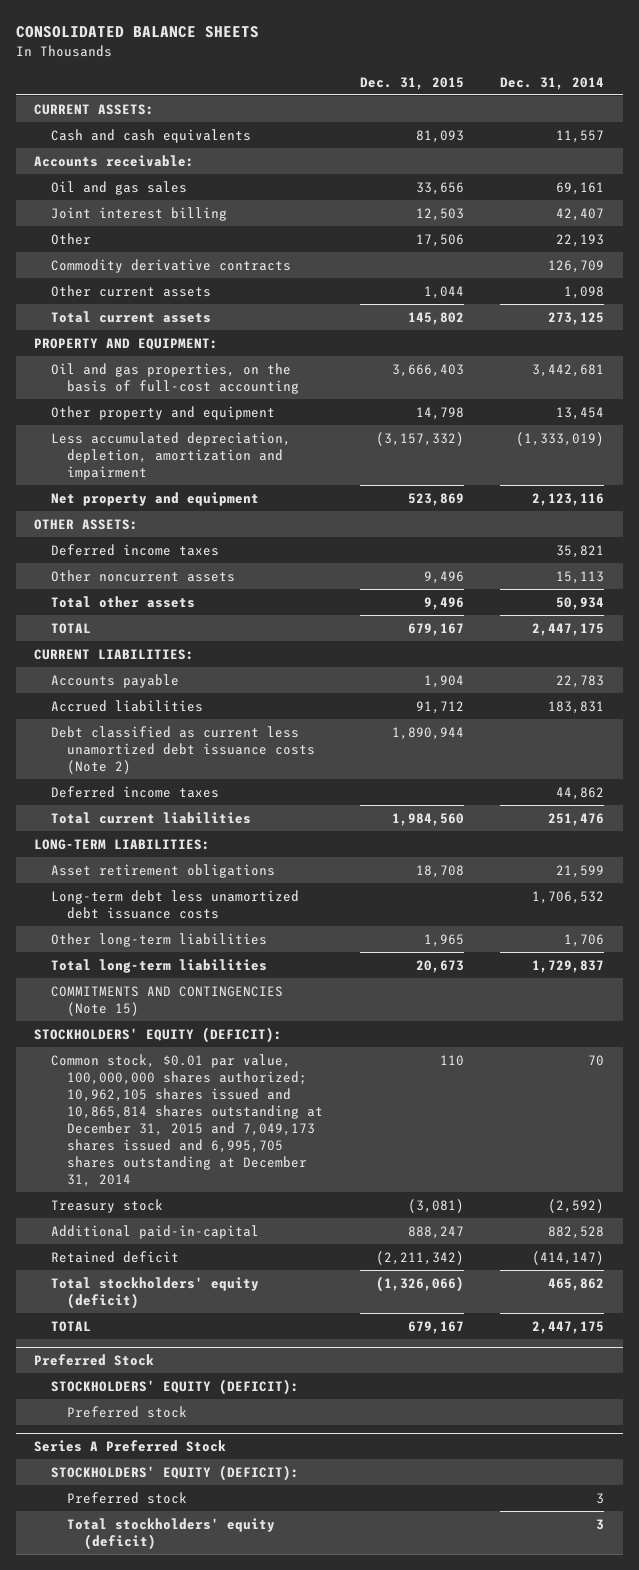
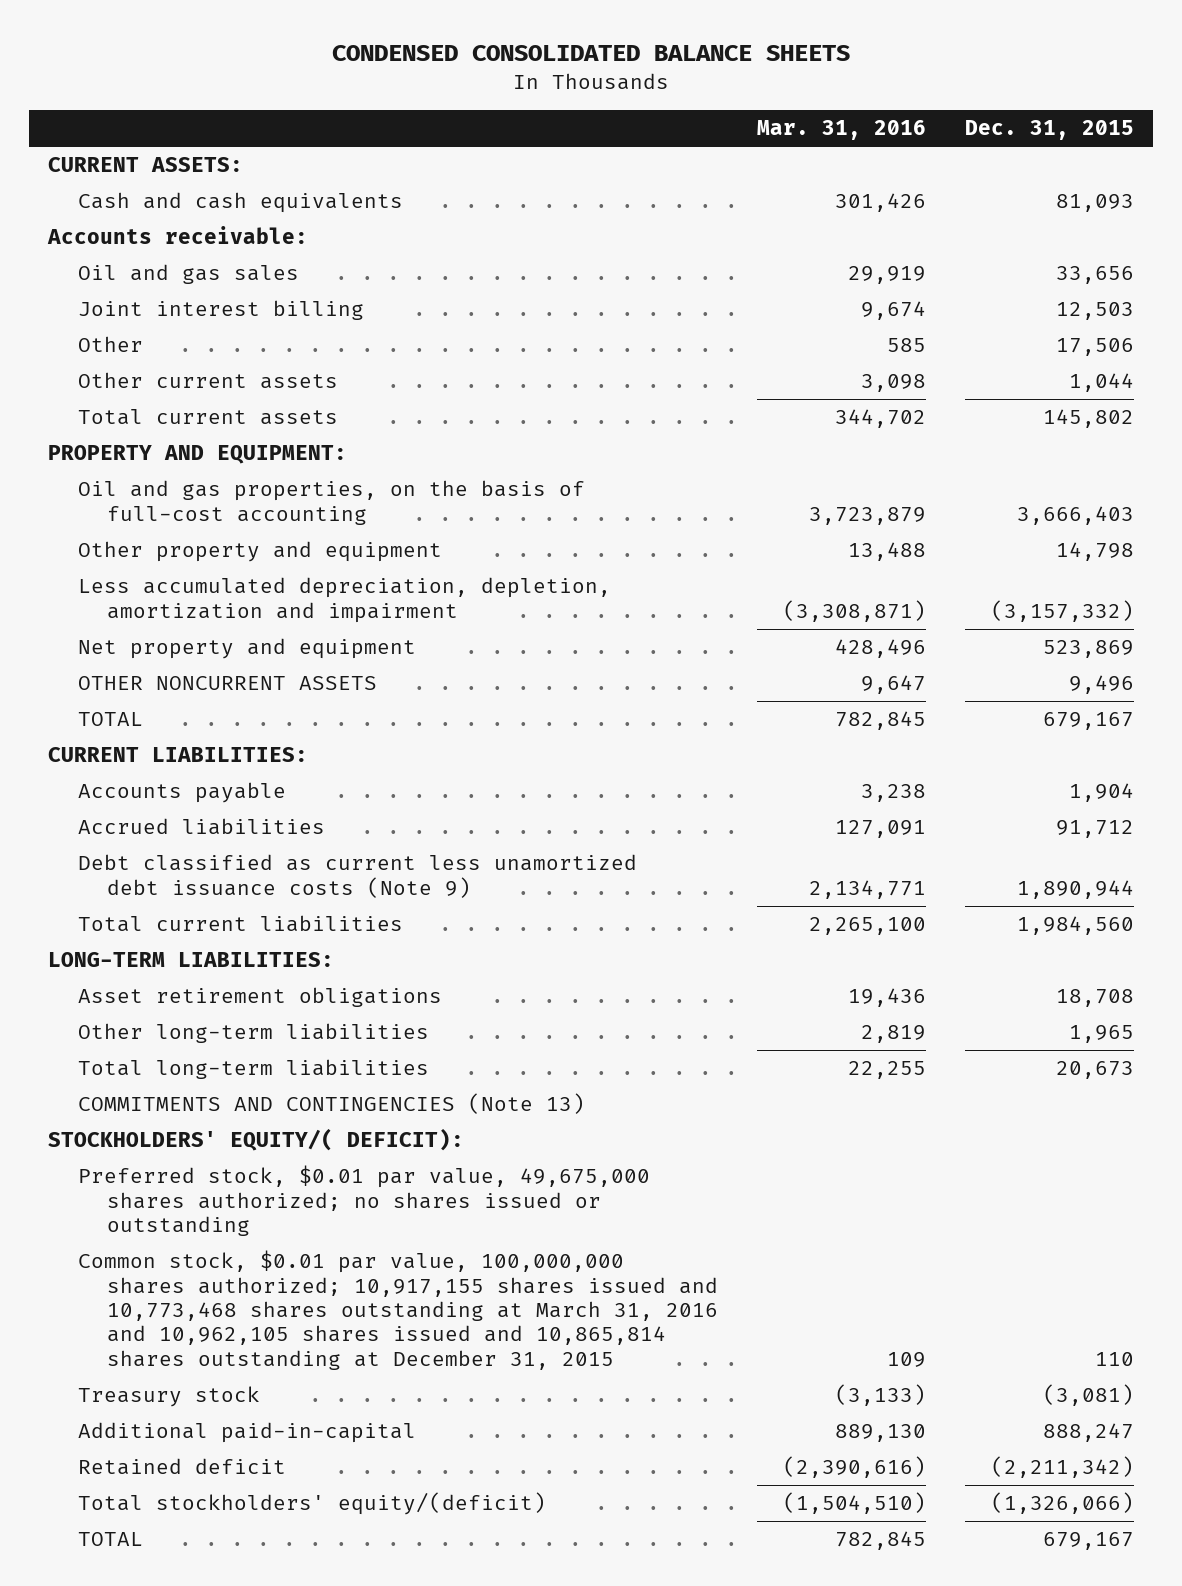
[16,26,260,39] CONSOLIDATED BALANCE SHEETS -> [331,45,850,62] CONDENSED CONSOLIDATED BALANCE SHEETS
[500,76,605,90] Dec. 31, 2014 -> none
none -> [756,119,926,140] Mar. 31, 2016
[50,258,291,273] Commodity derivative contracts -> none
[34,518,139,530] OTHER ASSETS: -> none
[50,543,219,556] Deferred income taxes -> none
[50,595,195,608] Total other assets -> none
[50,569,235,582] Other noncurrent assets -> [77,676,377,691] OTHER NONCURRENT ASSETS
[50,785,219,798] Deferred income taxes -> none
[50,725,316,774] Debt classified as current less unamortized debt issuance costs (Note 2) -> [77,854,637,898] Debt classified as current less unamortized debt issuance costs (Note 9)
[50,889,299,919] Long-term debt less unamortized debt issuance costs -> none
[50,985,283,1016] COMMITMENTS AND CONTINGENCIES (Note 15) -> [77,1093,585,1115] COMMITMENTS AND CONTINGENCIES (Note 13)
[34,1026,283,1043] STOCKHOLDERS' EQUITY (DEFICIT): -> [48,1128,465,1152] STOCKHOLDERS' EQUITY/( DEFICIT):
none -> [77,1165,650,1237] Preferred stock, $0.01 par value, 49,675,000 shares authorized; no shares issued or outstanding
[50,1053,324,1188] Common stock, $0.01 par value, 100,000,000 shares authorized; 10,962,105 shares issued and 10,865,814 shares outstanding at December 31, 2015 and 7,049,173 shares issued and 6,995,705 shares outstanding at December 31, 2014 -> [77,1250,719,1370] Common stock, $0.01 par value, 100,000,000 shares authorized; 10,917,155 shares issued and 10,773,468 shares outstanding at March 31, 2016 and 10,962,105 shares issued and 10,865,814 shares outstanding at December 31, 2015
[50,1276,259,1309] Total stockholders' equity (deficit) -> [77,1492,546,1516] Total stockholders' equity/(deficit)
[34,1354,155,1367] Preferred Stock -> none
[50,1378,299,1395] STOCKHOLDERS' EQUITY (DEFICIT): -> none
[67,1405,188,1418] Preferred stock -> none
[34,1440,227,1453] Series A Preferred Stock -> none
[50,1464,299,1481] STOCKHOLDERS' EQUITY (DEFICIT): -> none
[67,1491,188,1504] Preferred stock -> none
[67,1517,276,1550] Total stockholders' equity (deficit) -> none

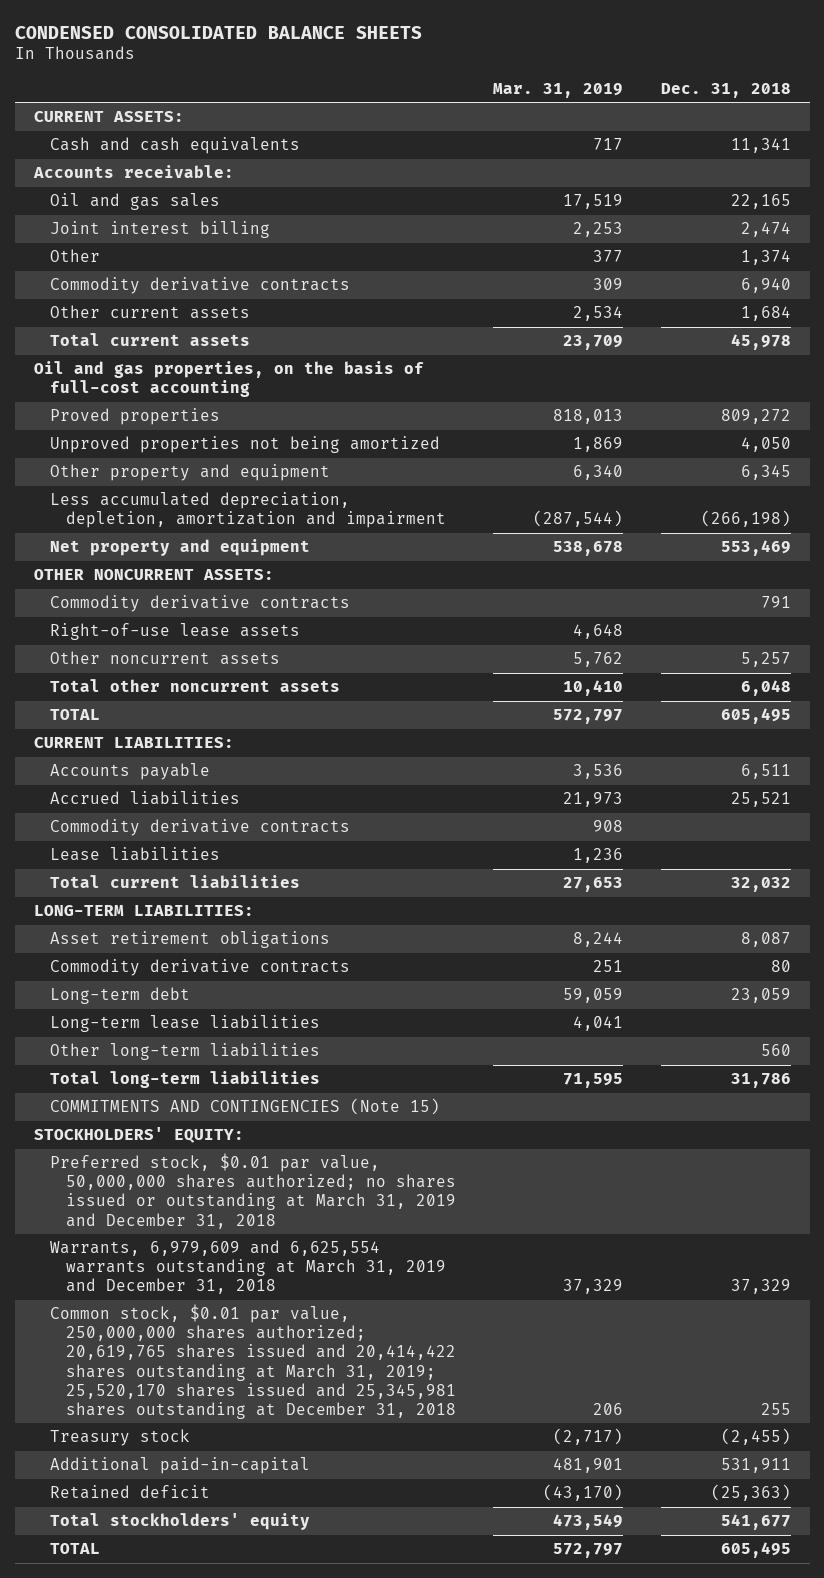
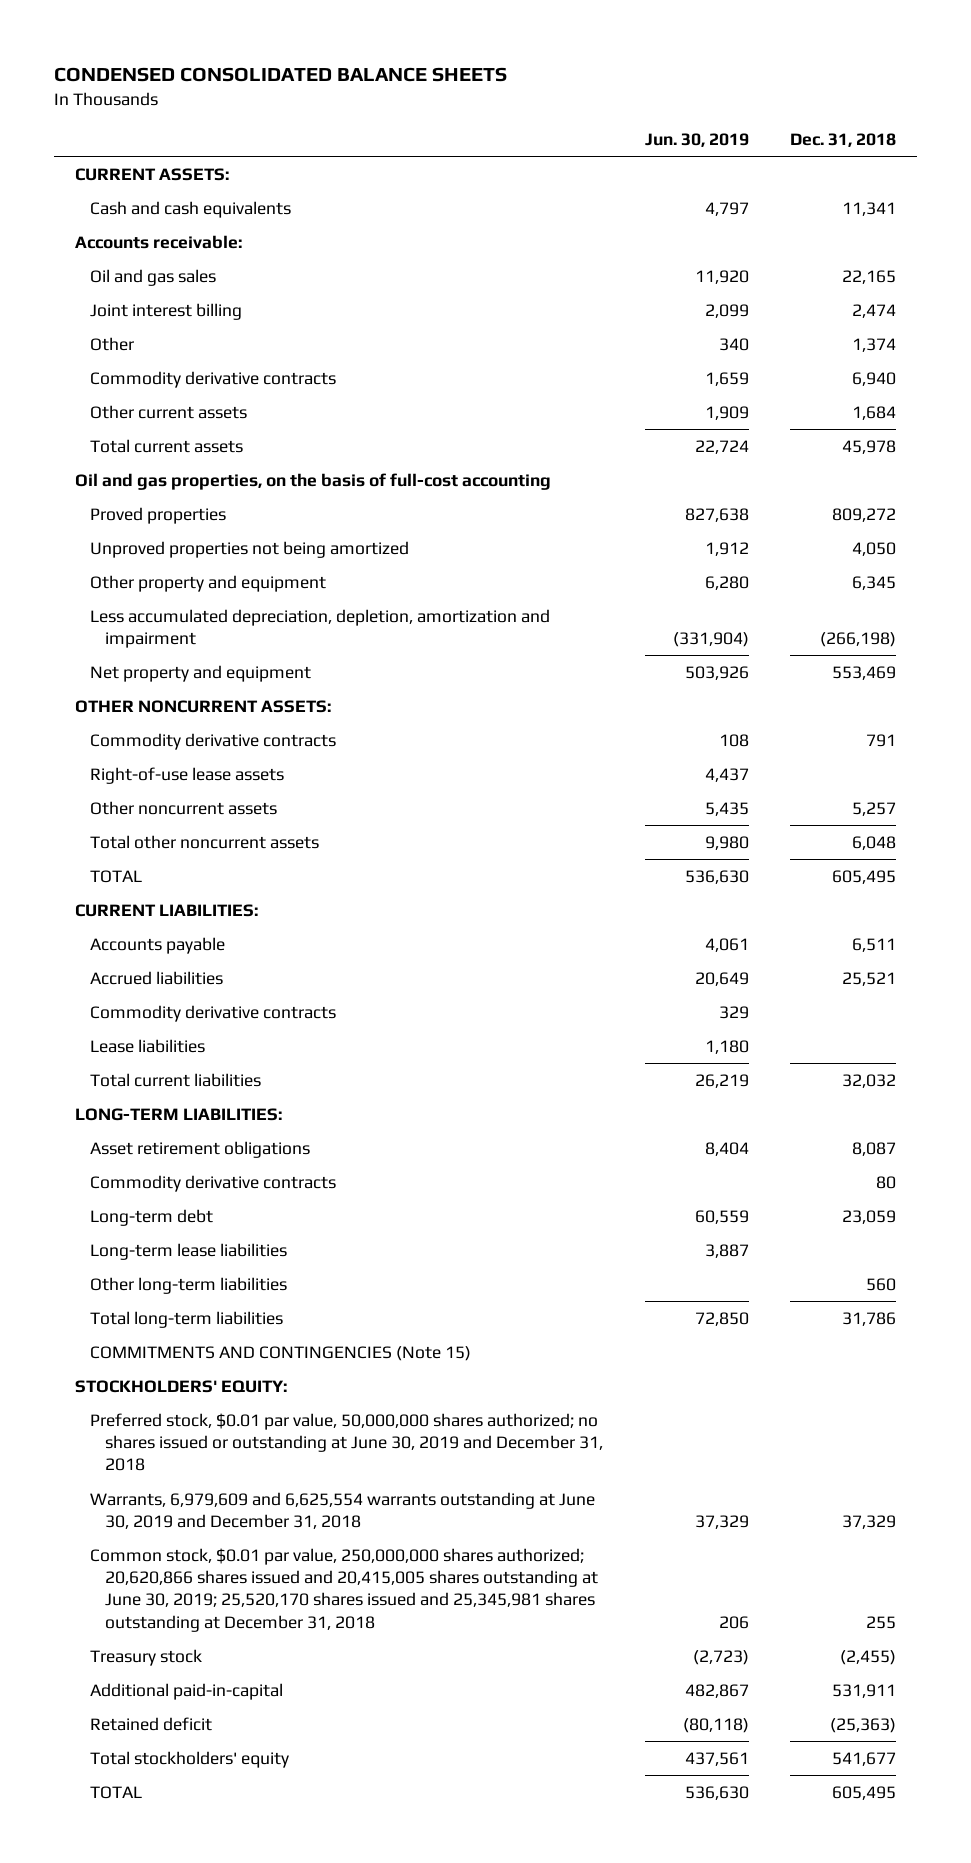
[493,82,624,98] Mar. 31, 2019 -> none
none -> [644,132,749,147] Jun. 30, 2019
[49,1153,456,1229] Preferred stock, $0.01 par value, 50,000,000 shares authorized; no shares issued or outstanding at March 31, 2019 and December 31, 2018 -> [90,1412,604,1472] Preferred stock, $0.01 par value, 50,000,000 shares authorized; no shares issued or outstanding at June 30, 2019 and December 31, 2018
[49,1240,446,1295] Warrants, 6,979,609 and 6,625,554 warrants outstanding at March 31, 2019 and December 31, 2018 -> [90,1491,596,1530] Warrants, 6,979,609 and 6,625,554 warrants outstanding at June 30, 2019 and December 31, 2018
[49,1304,456,1419] Common stock, $0.01 par value, 250,000,000 shares authorized; 20,619,765 shares issued and 20,414,422 shares outstanding at March 31, 2019; 25,520,170 shares issued and 25,345,981 shares outstanding at December 31, 2018 -> [90,1547,599,1632] Common stock, $0.01 par value, 250,000,000 shares authorized; 20,620,866 shares issued and 20,415,005 shares outstanding at June 30, 2019; 25,520,170 shares issued and 25,345,981 shares outstanding at December 31, 2018

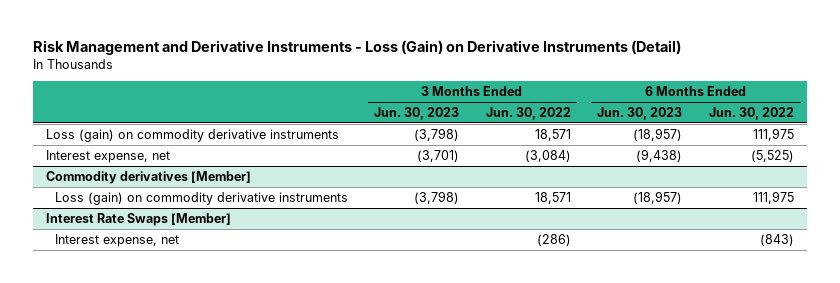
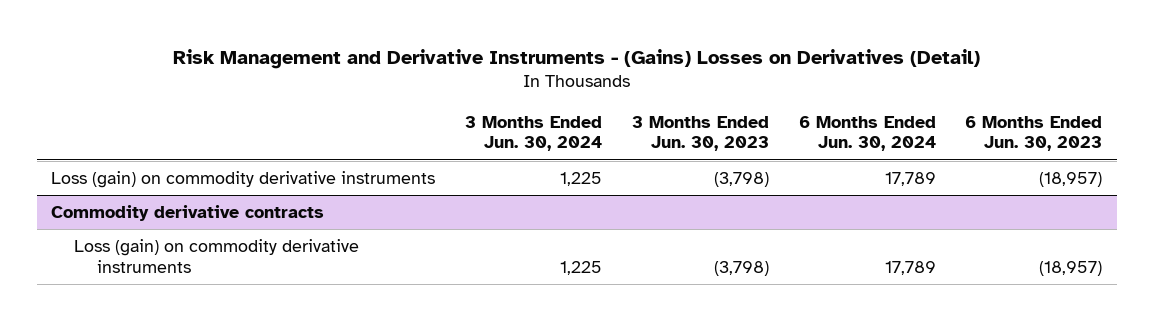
[32,39,681,55] Risk Management and Derivative Instruments - Loss (Gain) on Derivative Instruments (Detail) -> [172,48,980,69] Risk Management and Derivative Instruments - (Gains) Losses on Derivatives (Detail)
[485,106,571,120] Jun. 30, 2022 -> none
[708,106,794,120] Jun. 30, 2022 -> none
none -> [465,115,603,152] 3 Months Ended Jun. 30, 2024
none -> [798,115,936,152] 6 Months Ended Jun. 30, 2024
[45,149,170,163] Interest expense, net -> none
[45,170,251,184] Commodity derivatives [Member] -> [51,205,325,222] Commodity derivative contracts
[45,212,231,226] Interest Rate Swaps [Member] -> none
[54,233,179,247] Interest expense, net -> none

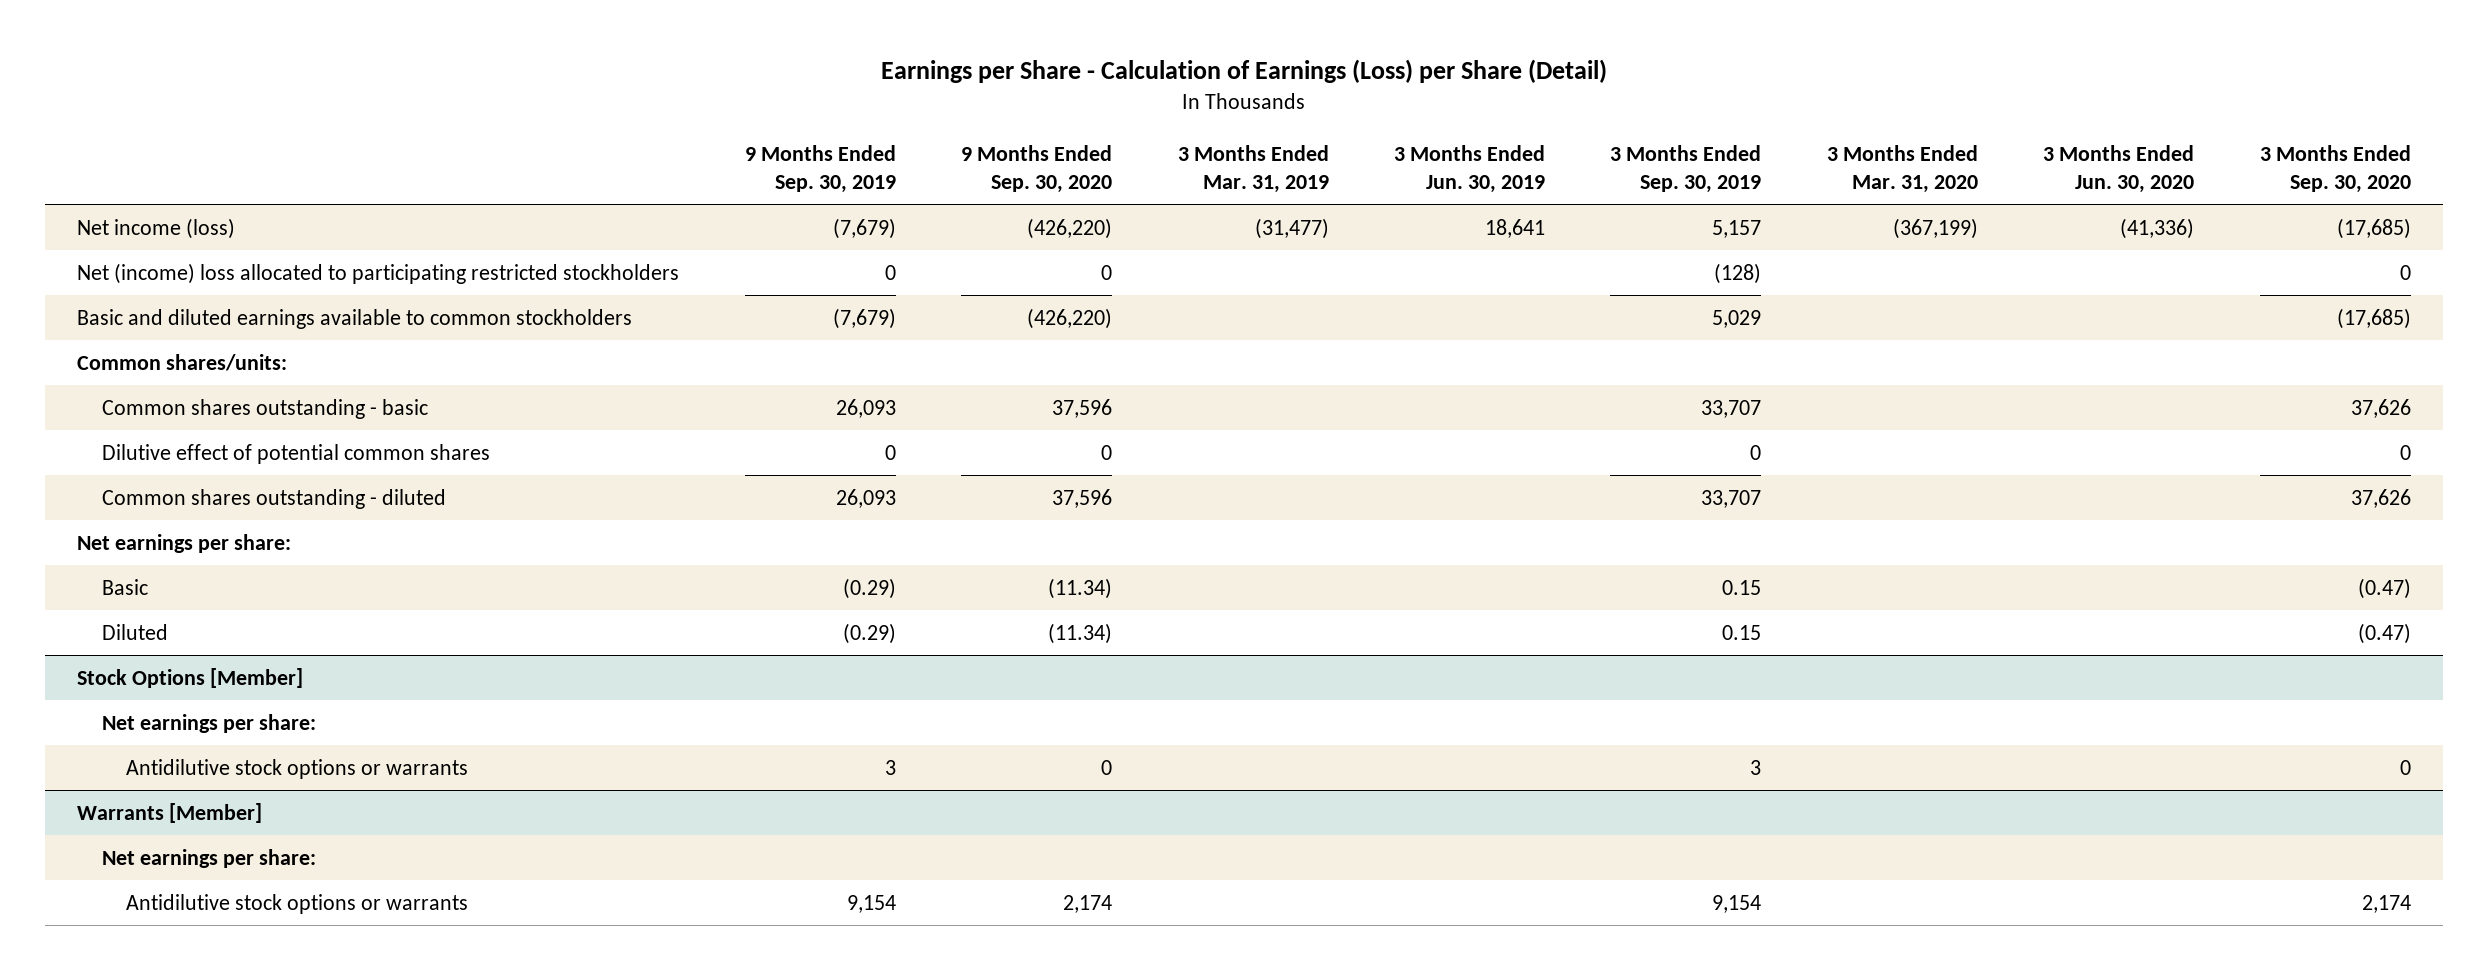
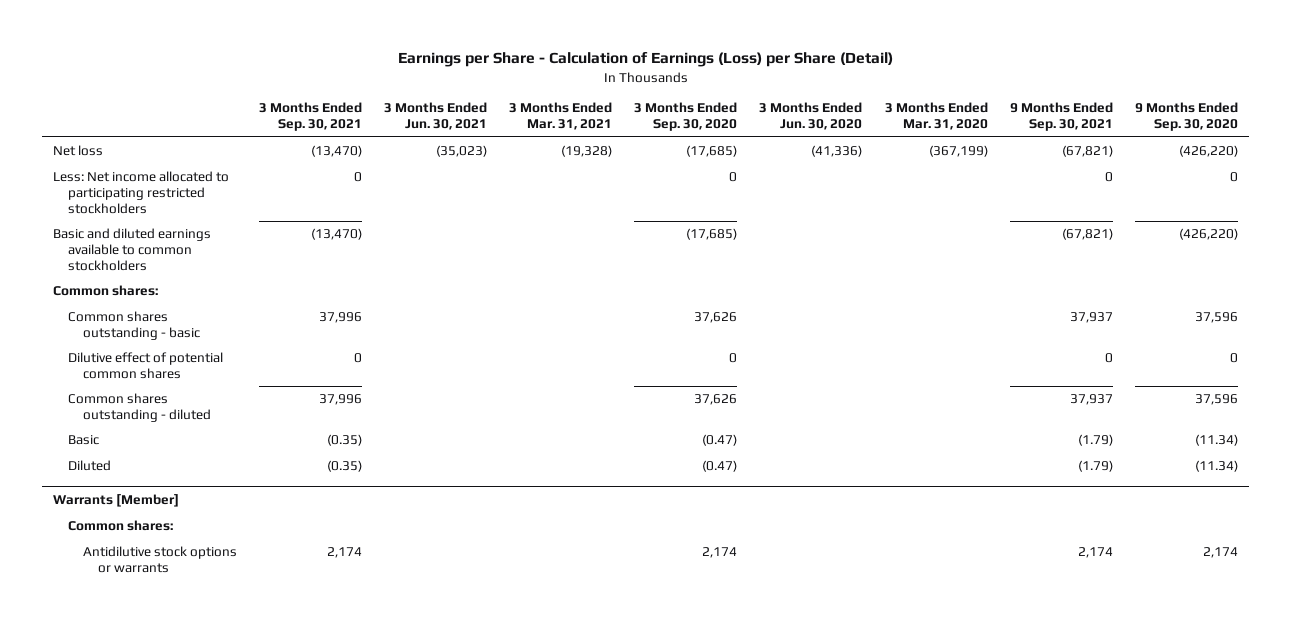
[744,144,896,194] 9 Months Ended Sep. 30, 2019 -> none
[1177,144,1329,194] 3 Months Ended Mar. 31, 2019 -> none
[1394,144,1546,194] 3 Months Ended Jun. 30, 2019 -> none
[1610,144,1762,194] 3 Months Ended Sep. 30, 2019 -> none
none -> [259,102,363,132] 3 Months Ended Sep. 30, 2021
none -> [384,102,488,131] 3 Months Ended Jun. 30, 2021
none -> [509,102,613,131] 3 Months Ended Mar. 31, 2021
none -> [1009,102,1113,132] 9 Months Ended Sep. 30, 2021
[77,217,236,239] Net income (loss) -> [53,145,104,157] Net loss
[77,262,680,284] Net (income) loss allocated to participating restricted stockholders -> [53,171,230,214] Less: Net income allocated to participating restricted stockholders
[77,353,288,371] Common shares/units: -> [53,285,159,297] Common shares:
[77,533,292,553] Net earnings per share: -> none
[77,667,304,688] Stock Options [Member] -> none
[101,713,316,733] Net earnings per share: -> none
[126,758,469,779] Antidilutive stock options or warrants -> none
[101,848,316,868] Net earnings per share: -> none
none -> [68,520,174,532] Common shares:

